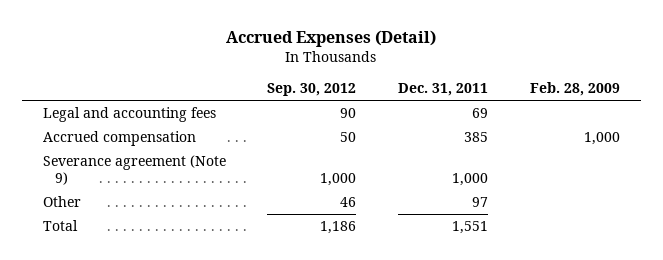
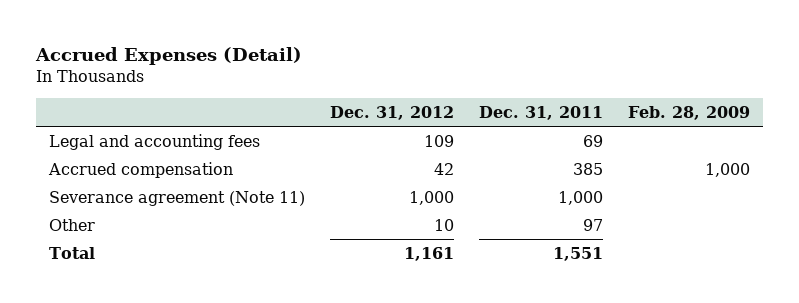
[267,83,357,97] Sep. 30, 2012 -> none
none -> [329,105,454,120] Dec. 31, 2012
[42,155,226,186] Severance agreement (Note 9) -> [48,190,305,206] Severance agreement (Note 11)

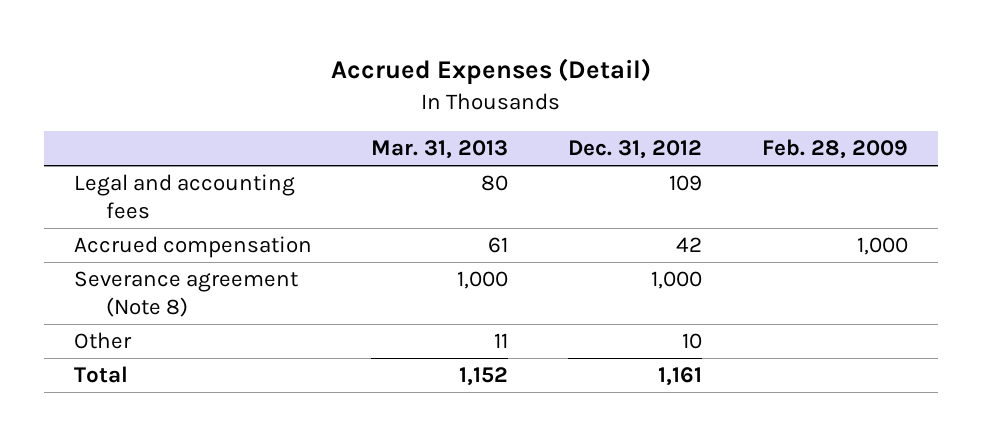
[478,105,603,120] Dec. 31, 2011 -> none
none -> [371,140,509,160] Mar. 31, 2013
[48,190,305,206] Severance agreement (Note 11) -> [73,271,298,318] Severance agreement (Note 8)

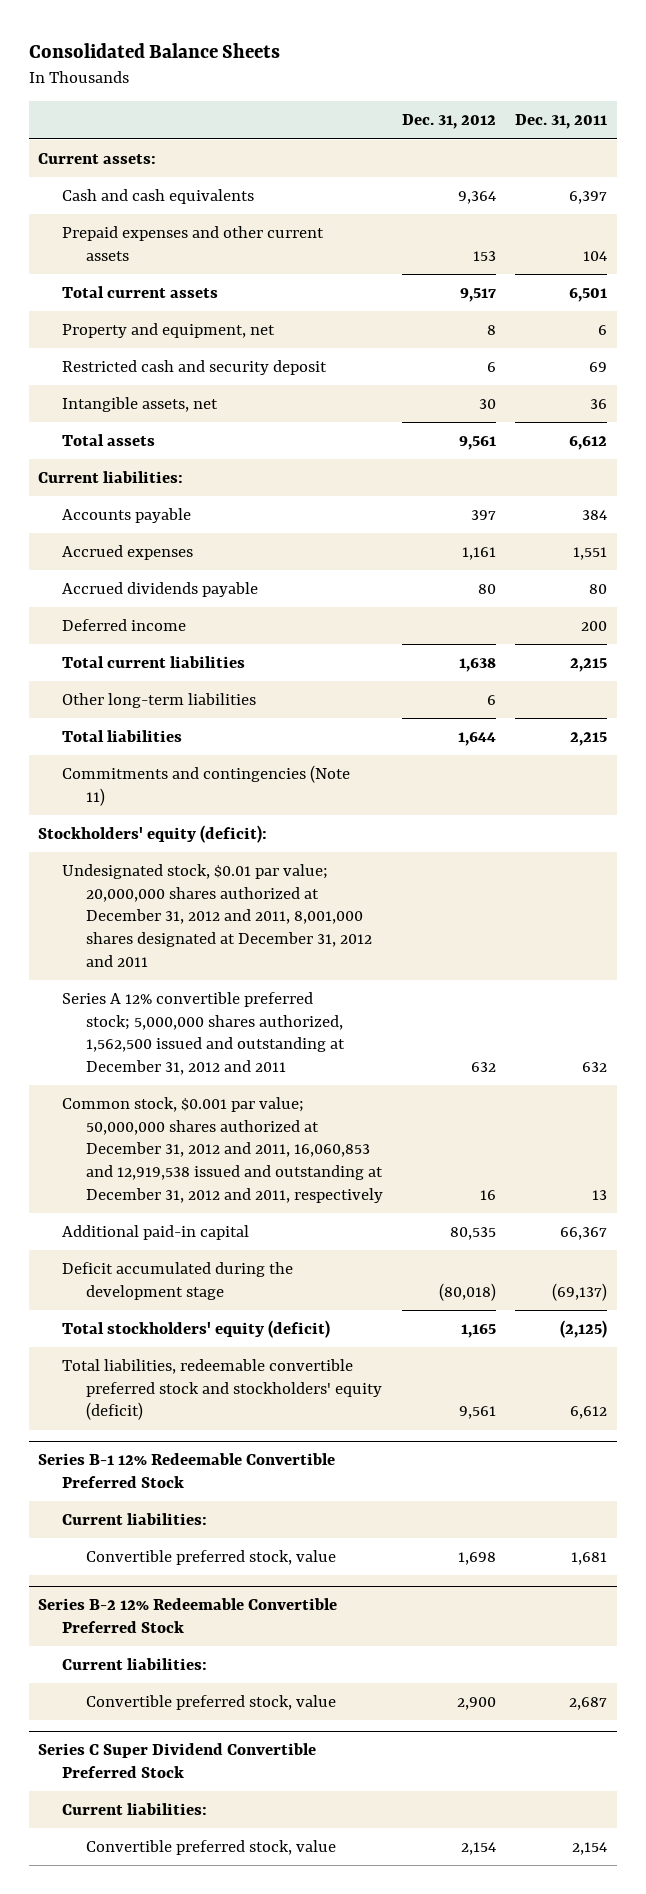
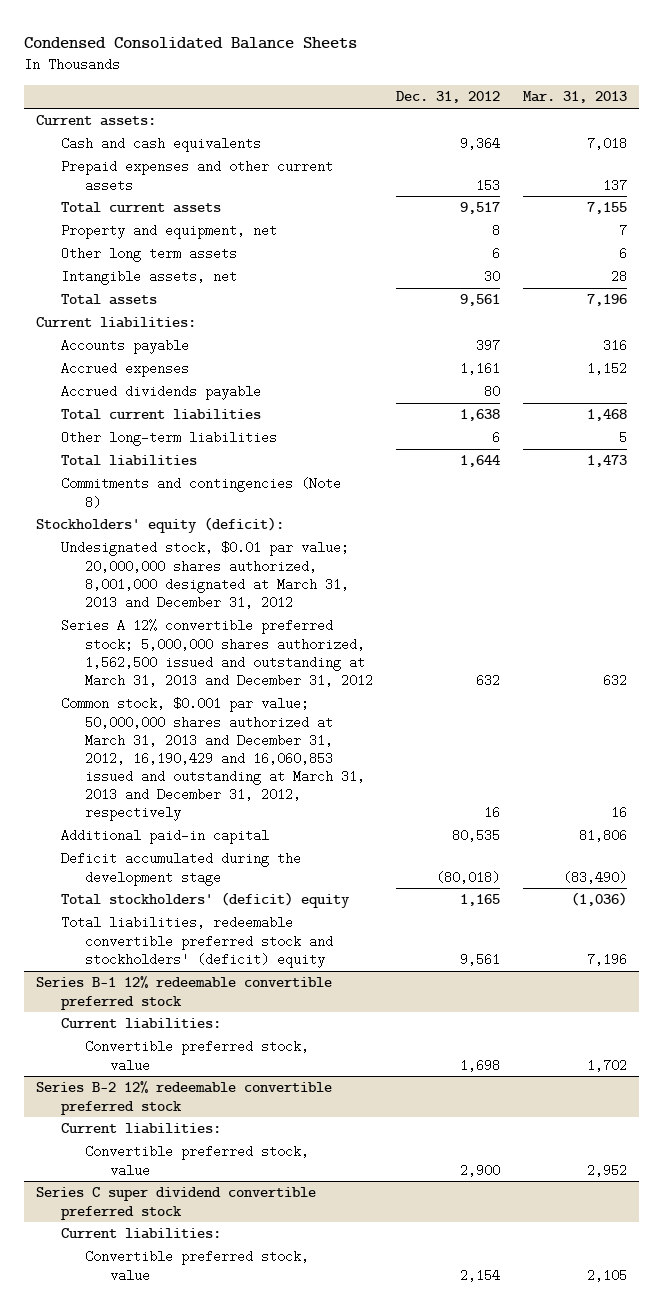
[28,42,280,58] Consolidated Balance Sheets -> [24,37,358,50] Condensed Consolidated Balance Sheets
[515,114,608,130] Dec. 31, 2011 -> none
none -> [523,91,628,104] Mar. 31, 2013
[62,359,328,375] Restricted cash and security deposit -> none
none -> [60,247,237,263] Other long term assets
[62,618,187,631] Deferred income -> none
[62,764,351,806] Commitments and contingencies (Note 11) -> [60,477,341,509] Commitments and contingencies (Note 8)
[62,863,373,967] Undesignated stock, $0.01 par value; 20,000,000 shares authorized at December 31, 2012 and 2011, 8,001,000 shares designated at December 31, 2012 and 2011 -> [60,541,350,609] Undesignated stock, $0.01 par value; 20,000,000 shares authorized, 8,001,000 designated at March 31, 2013 and December 31, 2012
[62,991,346,1075] Series A 12% convertible preferred stock; 5,000,000 shares authorized, 1,562,500 issued and outstanding at December 31, 2012 and 2011 -> [60,619,374,687] Series A 12% convertible preferred stock; 5,000,000 shares authorized, 1,562,500 issued and outstanding at March 31, 2013 and December 31, 2012
[62,1096,384,1203] Common stock, $0.001 par value; 50,000,000 shares authorized at December 31, 2012 and 2011, 16,060,853 and 12,919,538 issued and outstanding at December 31, 2012 and 2011, respectively -> [60,697,366,822] Common stock, $0.001 par value; 50,000,000 shares authorized at March 31, 2013 and December 31, 2012, 16,190,429 and 16,060,853 issued and outstanding at March 31, 2013 and December 31, 2012, respectively
[62,1319,331,1338] Total stockholders' equity (deficit) -> [60,892,350,909] Total stockholders' (deficit) equity
[62,1358,383,1421] Total liabilities, redeemable convertible preferred stock and stockholders' equity (deficit) -> [60,916,334,968] Total liabilities, redeemable convertible preferred stock and stockholders' (deficit) equity
[38,1453,336,1488] Series B-1 12% Redeemable Convertible Preferred Stock -> [35,976,332,1010] Series B-1 12% redeemable convertible preferred stock
[38,1598,338,1633] Series B-2 12% Redeemable Convertible Preferred Stock -> [35,1081,332,1115] Series B-2 12% redeemable convertible preferred stock
[38,1743,317,1778] Series C Super Dividend Convertible Preferred Stock -> [35,1187,316,1220] Series C super dividend convertible preferred stock

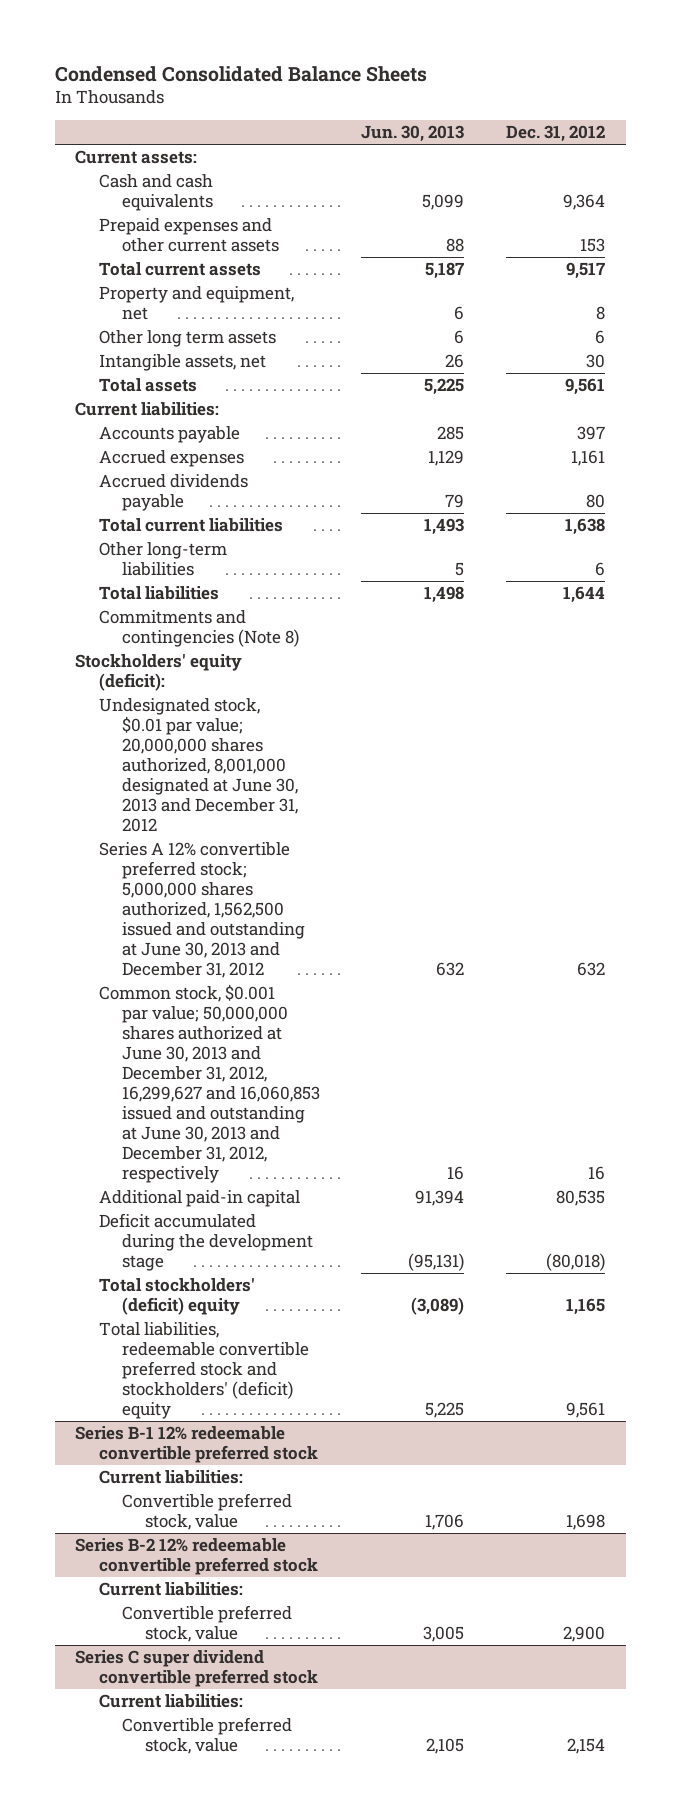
[523,91,628,104] Mar. 31, 2013 -> none
none -> [361,125,465,143] Jun. 30, 2013
[60,541,350,609] Undesignated stock, $0.01 par value; 20,000,000 shares authorized, 8,001,000 designated at March 31, 2013 and December 31, 2012 -> [98,698,298,833] Undesignated stock, $0.01 par value; 20,000,000 shares authorized, 8,001,000 designated at June 30, 2013 and December 31, 2012
[60,619,374,687] Series A 12% convertible preferred stock; 5,000,000 shares authorized, 1,562,500 issued and outstanding at March 31, 2013 and December 31, 2012 -> [98,842,305,979] Series A 12% convertible preferred stock; 5,000,000 shares authorized, 1,562,500 issued and outstanding at June 30, 2013 and December 31, 2012
[60,697,366,822] Common stock, $0.001 par value; 50,000,000 shares authorized at March 31, 2013 and December 31, 2012, 16,190,429 and 16,060,853 issued and outstanding at March 31, 2013 and December 31, 2012, respectively -> [98,984,320,1183] Common stock, $0.001 par value; 50,000,000 shares authorized at June 30, 2013 and December 31, 2012, 16,299,627 and 16,060,853 issued and outstanding at June 30, 2013 and December 31, 2012, respectively

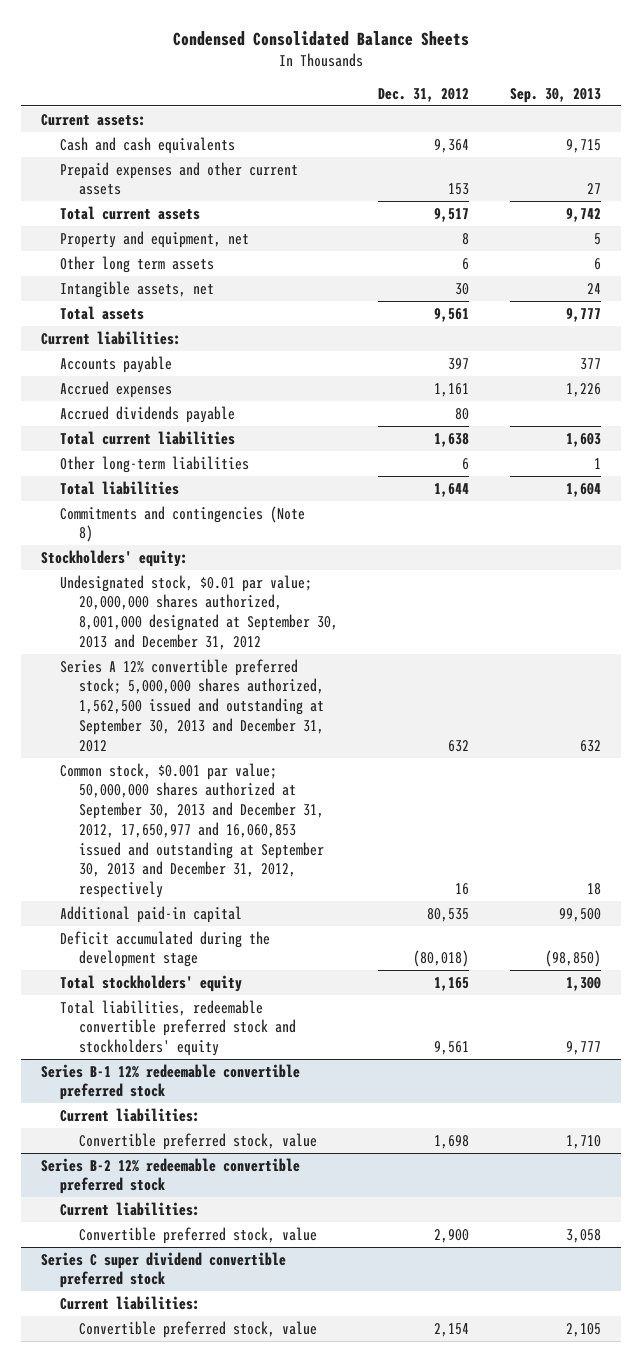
[361,125,465,143] Jun. 30, 2013 -> none
none -> [509,87,601,103] Sep. 30, 2013
[75,654,243,692] Stockholders' equity (deficit): -> [41,549,189,567] Stockholders' equity:
[98,698,298,833] Undesignated stock, $0.01 par value; 20,000,000 shares authorized, 8,001,000 designated at June 30, 2013 and December 31, 2012 -> [60,574,339,650] Undesignated stock, $0.01 par value; 20,000,000 shares authorized, 8,001,000 designated at September 30, 2013 and December 31, 2012
[98,842,305,979] Series A 12% convertible preferred stock; 5,000,000 shares authorized, 1,562,500 issued and outstanding at June 30, 2013 and December 31, 2012 -> [60,658,325,752] Series A 12% convertible preferred stock; 5,000,000 shares authorized, 1,562,500 issued and outstanding at September 30, 2013 and December 31, 2012
[98,984,320,1183] Common stock, $0.001 par value; 50,000,000 shares authorized at June 30, 2013 and December 31, 2012, 16,299,627 and 16,060,853 issued and outstanding at June 30, 2013 and December 31, 2012, respectively -> [60,762,325,898] Common stock, $0.001 par value; 50,000,000 shares authorized at September 30, 2013 and December 31, 2012, 17,650,977 and 16,060,853 issued and outstanding at September 30, 2013 and December 31, 2012, respectively
[98,1278,255,1316] Total stockholders' (deficit) equity -> [60,974,243,992] Total stockholders' equity
[98,1322,309,1420] Total liabilities, redeemable convertible preferred stock and stockholders' (deficit) equity -> [60,999,297,1057] Total liabilities, redeemable convertible preferred stock and stockholders' equity

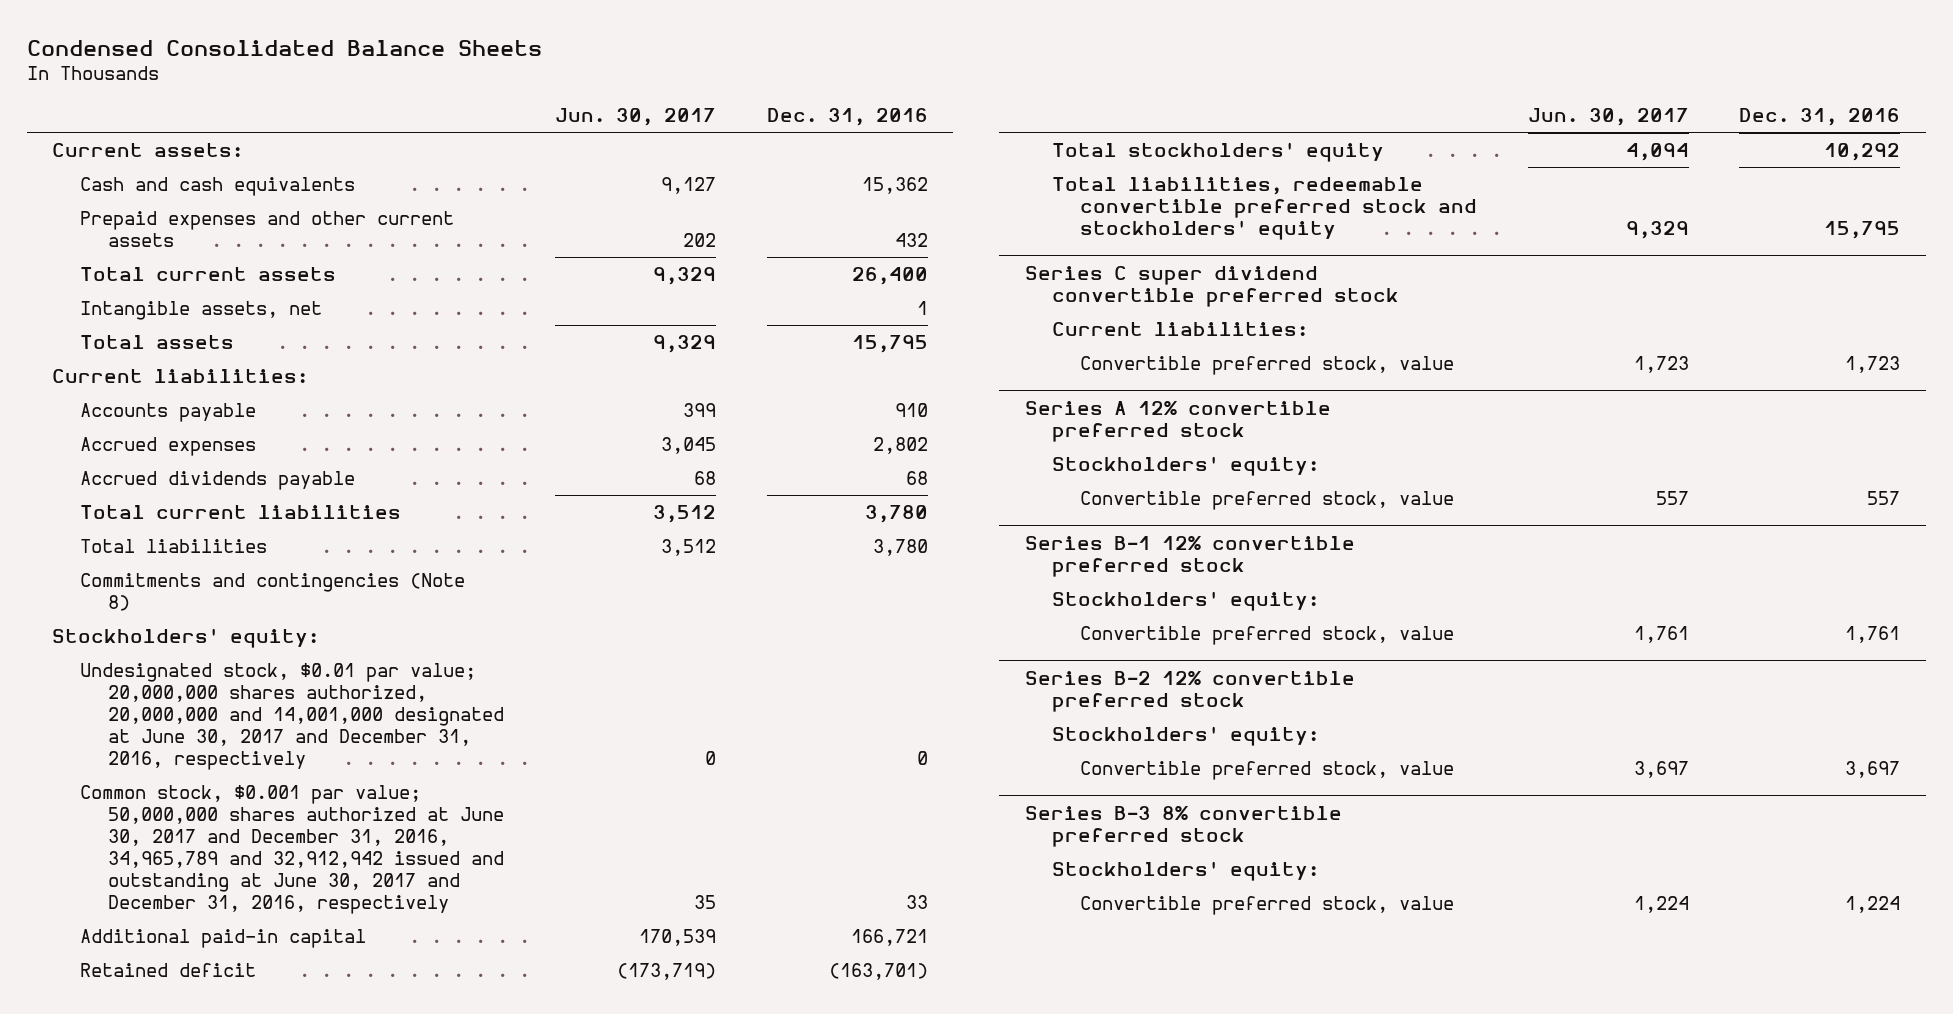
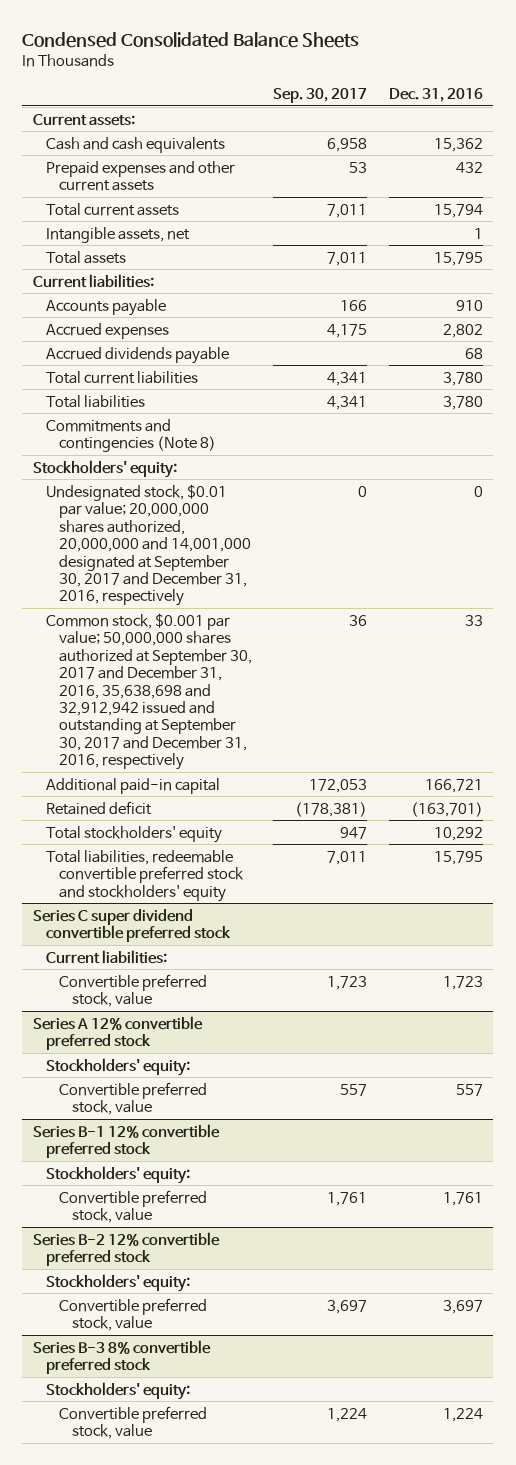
[555,108,717,127] Jun. 30, 2017 -> none
none -> [273,88,368,104] Sep. 30, 2017
[852,266,929,285] 26,400 -> [433,203,483,218] 15,794
[80,662,504,770] Undesignated stock, $0.01 par value; 20,000,000 shares authorized, 20,000,000 and 14,001,000 designated at June 30, 2017 and December 31, 2016, respectively -> [45,483,251,607] Undesignated stock, $0.01 par value; 20,000,000 shares authorized, 20,000,000 and 14,001,000 designated at September 30, 2017 and December 31, 2016, respectively
[80,784,504,914] Common stock, $0.001 par value; 50,000,000 shares authorized at June 30, 2017 and December 31, 2016, 34,965,789 and 32,912,942 issued and outstanding at June 30, 2017 and December 31, 2016, respectively -> [45,612,252,771] Common stock, $0.001 par value; 50,000,000 shares authorized at September 30, 2017 and December 31, 2016, 35,638,698 and 32,912,942 issued and outstanding at September 30, 2017 and December 31, 2016, respectively

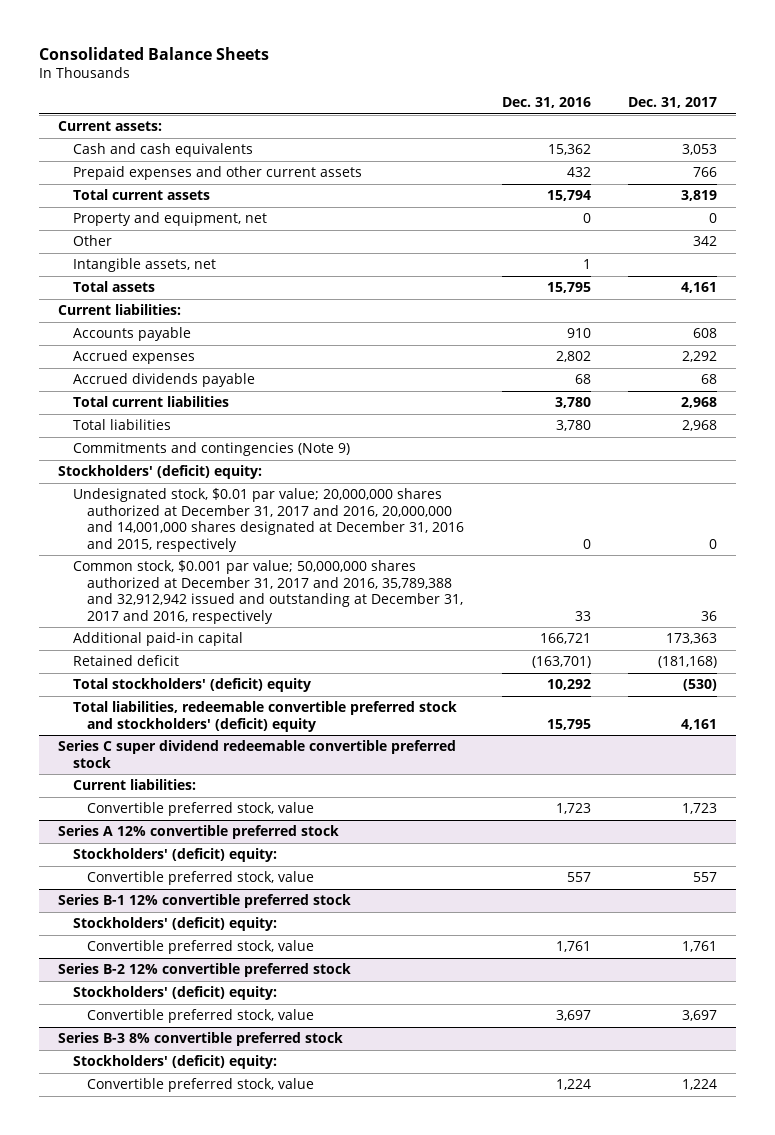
[22,31,360,48] Condensed Consolidated Balance Sheets -> [39,46,270,60] Consolidated Balance Sheets
[273,88,368,104] Sep. 30, 2017 -> none
none -> [627,96,717,108] Dec. 31, 2017
none -> [72,211,267,226] Property and equipment, net
none -> [72,234,112,246] Other
[45,418,216,453] Commitments and contingencies (Note 8) -> [72,441,350,456] Commitments and contingencies (Note 9)
[33,459,178,478] Stockholders' equity: -> [57,464,262,479] Stockholders' (deficit) equity:
[45,483,251,607] Undesignated stock, $0.01 par value; 20,000,000 shares authorized, 20,000,000 and 14,001,000 designated at September 30, 2017 and December 31, 2016, respectively -> [72,487,465,552] Undesignated stock, $0.01 par value; 20,000,000 shares authorized at December 31, 2017 and 2016, 20,000,000 and 14,001,000 shares designated at December 31, 2016 and 2015, respectively
[45,612,252,771] Common stock, $0.001 par value; 50,000,000 shares authorized at September 30, 2017 and December 31, 2016, 35,638,698 and 32,912,942 issued and outstanding at September 30, 2017 and December 31, 2016, respectively -> [72,559,464,624] Common stock, $0.001 par value; 50,000,000 shares authorized at December 31, 2017 and 2016, 35,789,388 and 32,912,942 issued and outstanding at December 31, 2017 and 2016, respectively
[45,825,222,843] Total stockholders' equity -> [72,677,311,692] Total stockholders' (deficit) equity
[45,849,244,902] Total liabilities, redeemable convertible preferred stock and stockholders' equity -> [72,700,457,732] Total liabilities, redeemable convertible preferred stock and stockholders' (deficit) equity
[33,908,231,943] Series C super dividend convertible preferred stock -> [57,739,456,768] Series C super dividend redeemable convertible preferred stock
[45,1057,190,1076] Stockholders' equity: -> [72,847,277,862] Stockholders' (deficit) equity:
[45,1165,190,1184] Stockholders' equity: -> [72,916,277,931] Stockholders' (deficit) equity:
[45,1273,190,1292] Stockholders' equity: -> [72,985,277,1000] Stockholders' (deficit) equity:
[45,1381,190,1400] Stockholders' equity: -> [72,1054,277,1069] Stockholders' (deficit) equity:

